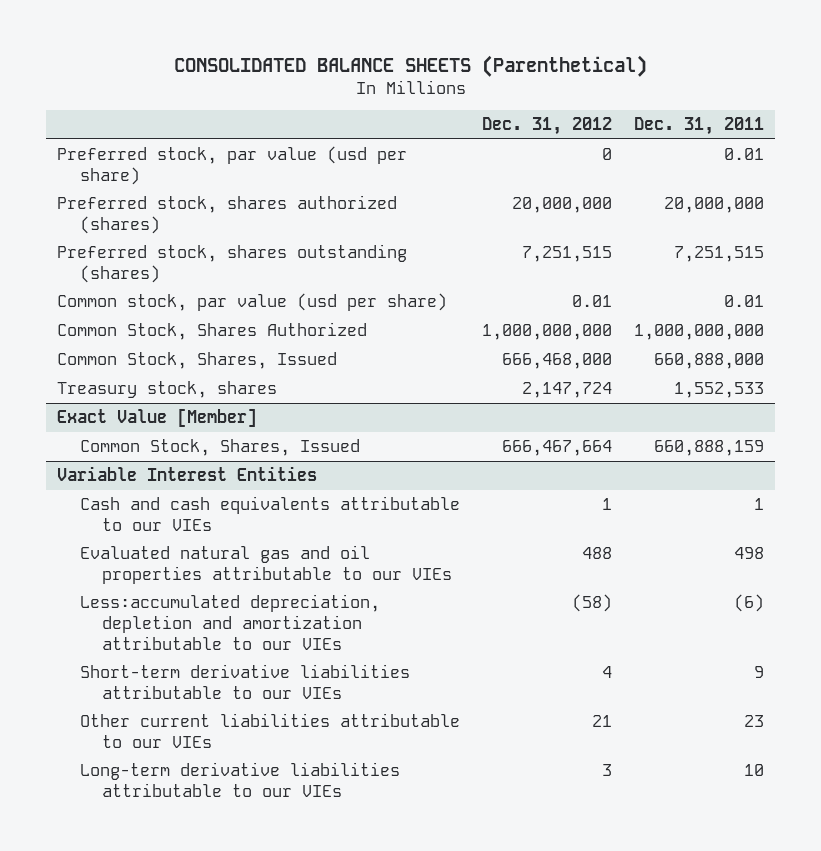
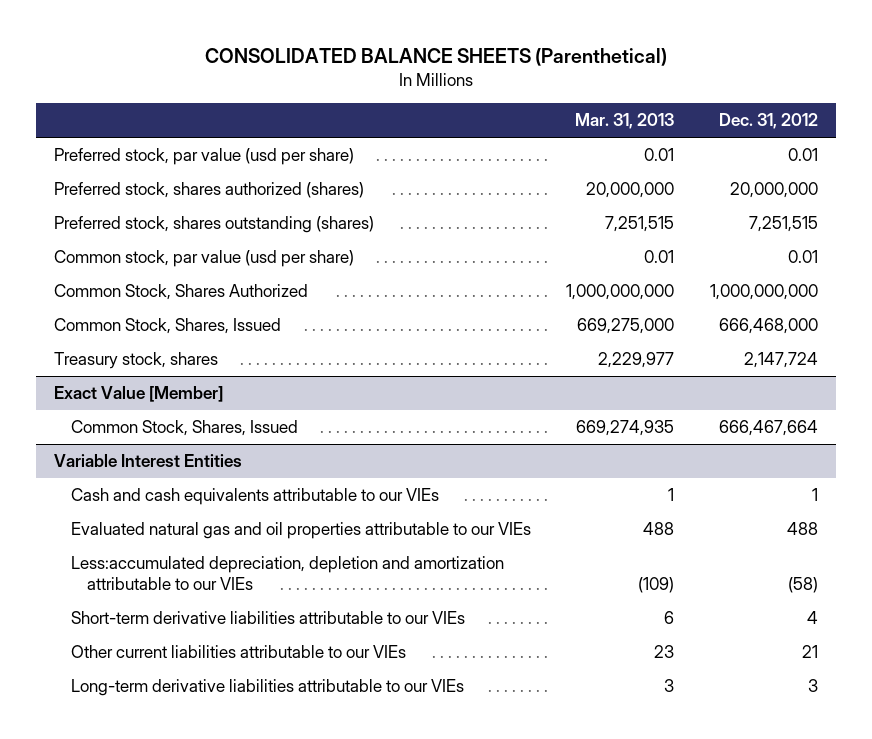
[633,117,764,136] Dec. 31, 2011 -> none
none -> [575,113,675,130] Mar. 31, 2013
[601,148,612,161] 0 -> [787,148,818,162] 0.01

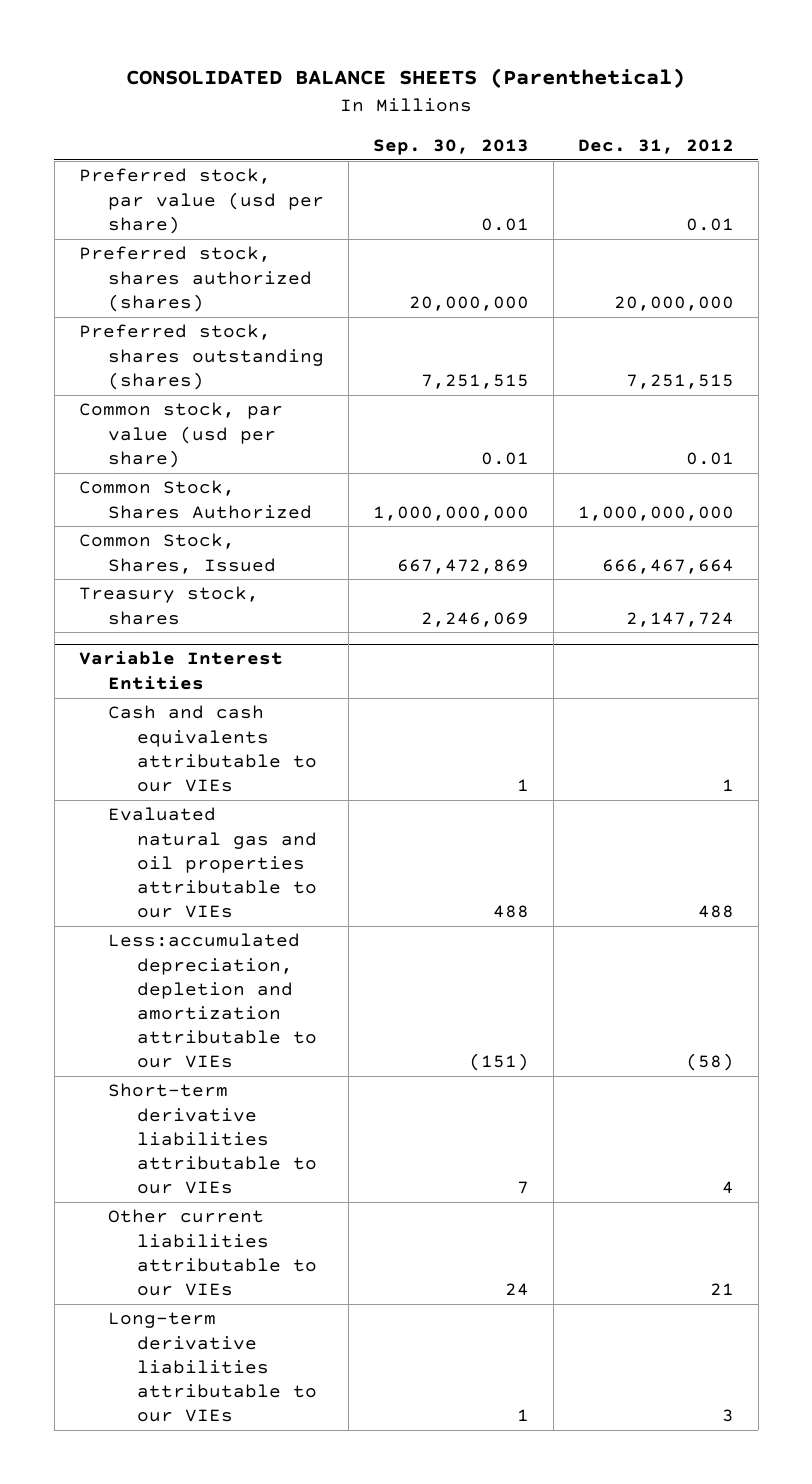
[575,113,675,130] Mar. 31, 2013 -> none
none -> [372,138,529,155] Sep. 30, 2013
[54,318,282,335] Common Stock, Shares, Issued -> none
[54,386,224,403] Exact Value [Member] -> none
[54,352,219,370] Treasury stock, shares -> [78,586,259,625] Treasury stock, shares

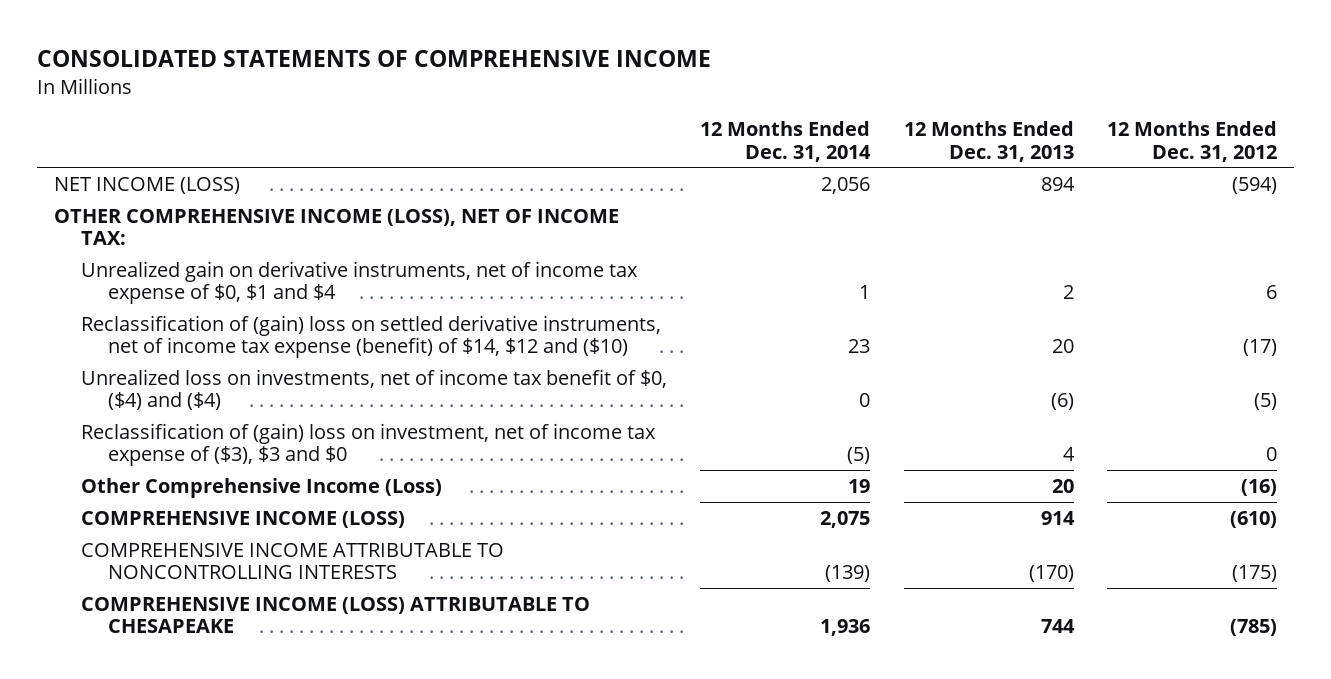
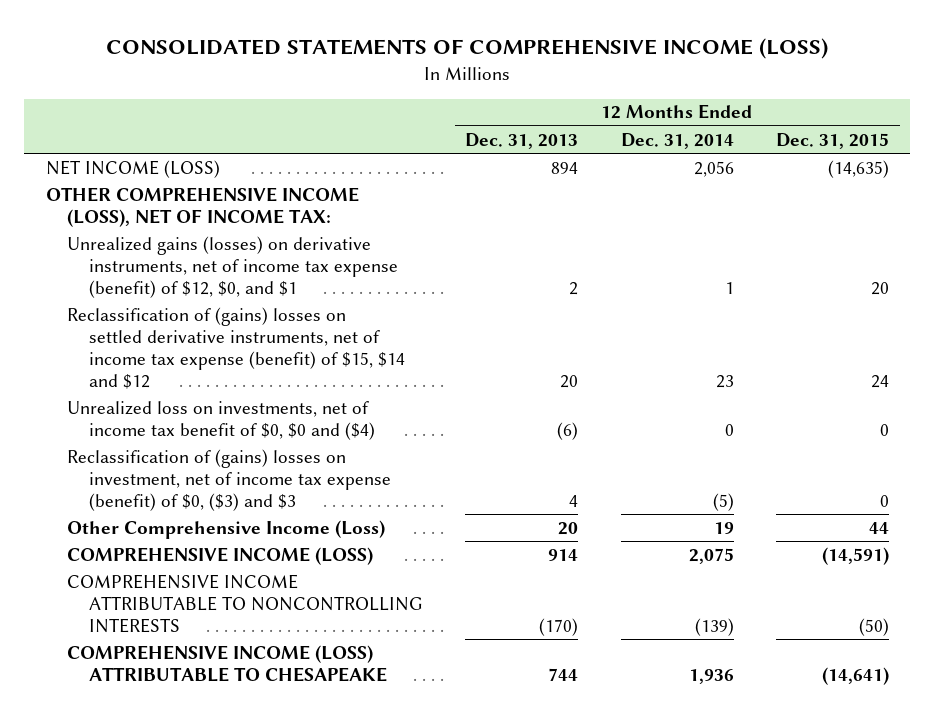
[37,50,712,68] CONSOLIDATED STATEMENTS OF COMPREHENSIVE INCOME -> [106,37,829,59] CONSOLIDATED STATEMENTS OF COMPREHENSIVE INCOME (LOSS)
[1107,121,1278,162] 12 Months Ended Dec. 31, 2012 -> none
none -> [776,132,890,149] Dec. 31, 2015
[80,260,638,305] Unrealized gain on derivative instruments, net of income tax expense of $0, $1 and $4 -> [67,235,398,298] Unrealized gains (losses) on derivative instruments, net of income tax expense (benefit) of $12, $0, and $1
[80,314,661,359] Reclassification of (gain) loss on settled derivative instruments, net of income tax expense (benefit) of $14, $12 and ($10) -> [67,306,405,389] Reclassification of (gains) losses on settled derivative instruments, net of income tax expense (benefit) of $15, $14 and $12
[80,368,667,411] Unrealized loss on investments, net of income tax benefit of $0, ($4) and ($4) -> [67,400,375,440] Unrealized loss on investments, net of income tax benefit of $0, $0 and ($4)
[80,422,656,467] Reclassification of (gain) loss on investment, net of income tax expense of ($3), $3 and $0 -> [67,448,391,511] Reclassification of (gains) losses on investment, net of income tax expense (benefit) of $0, ($3) and $3

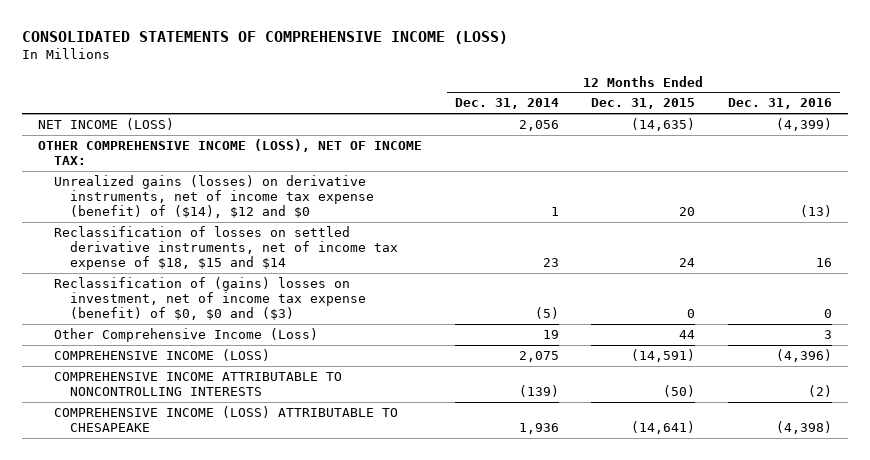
[465,132,579,149] Dec. 31, 2013 -> none
none -> [727,98,832,110] Dec. 31, 2016
[67,400,375,440] Unrealized loss on investments, net of income tax benefit of $0, $0 and ($4) -> none
[67,235,398,298] Unrealized gains (losses) on derivative instruments, net of income tax expense (benefit) of $12, $0, and $1 -> [53,175,374,218] Unrealized gains (losses) on derivative instruments, net of income tax expense (benefit) of ($14), $12 and $0
[67,306,405,389] Reclassification of (gains) losses on settled derivative instruments, net of income tax expense (benefit) of $15, $14 and $12 -> [53,226,398,270] Reclassification of losses on settled derivative instruments, net of income tax expense of $18, $15 and $14
[67,448,391,511] Reclassification of (gains) losses on investment, net of income tax expense (benefit) of $0, ($3) and $3 -> [53,277,366,320] Reclassification of (gains) losses on investment, net of income tax expense (benefit) of $0, $0 and ($3)

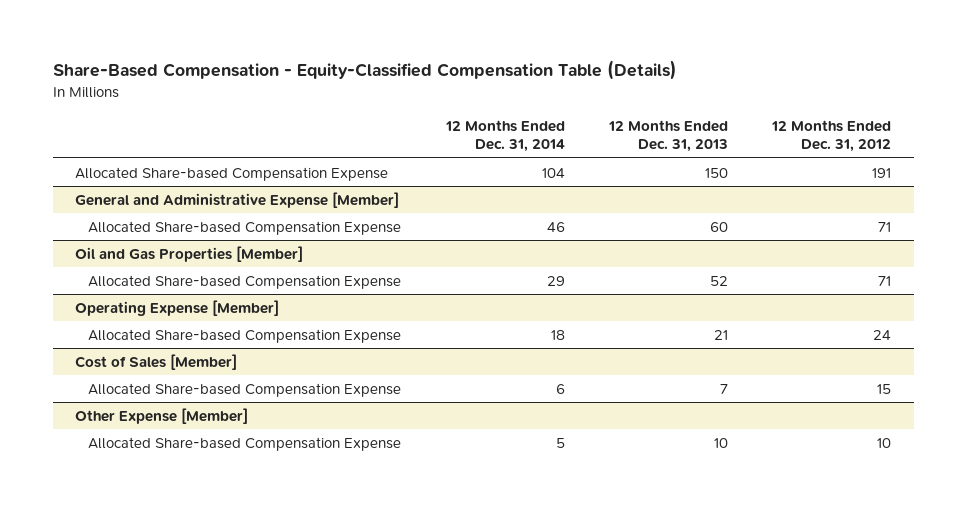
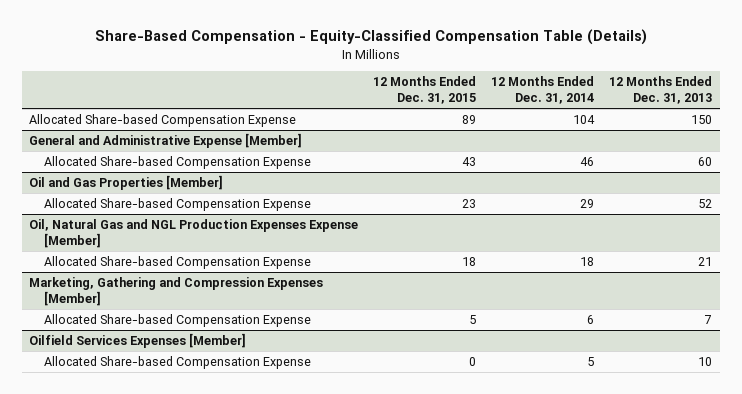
[771,119,892,153] 12 Months Ended Dec. 31, 2012 -> none
none -> [373,76,477,105] 12 Months Ended Dec. 31, 2015
[75,299,280,316] Operating Expense [Member] -> [29,219,359,249] Oil, Natural Gas and NGL Production Expenses Expense [Member]
[75,353,238,370] Cost of Sales [Member] -> [29,277,324,307] Marketing, Gathering and Compression Expenses [Member]
[75,407,249,424] Other Expense [Member] -> [29,333,247,349] Oilfield Services Expenses [Member]

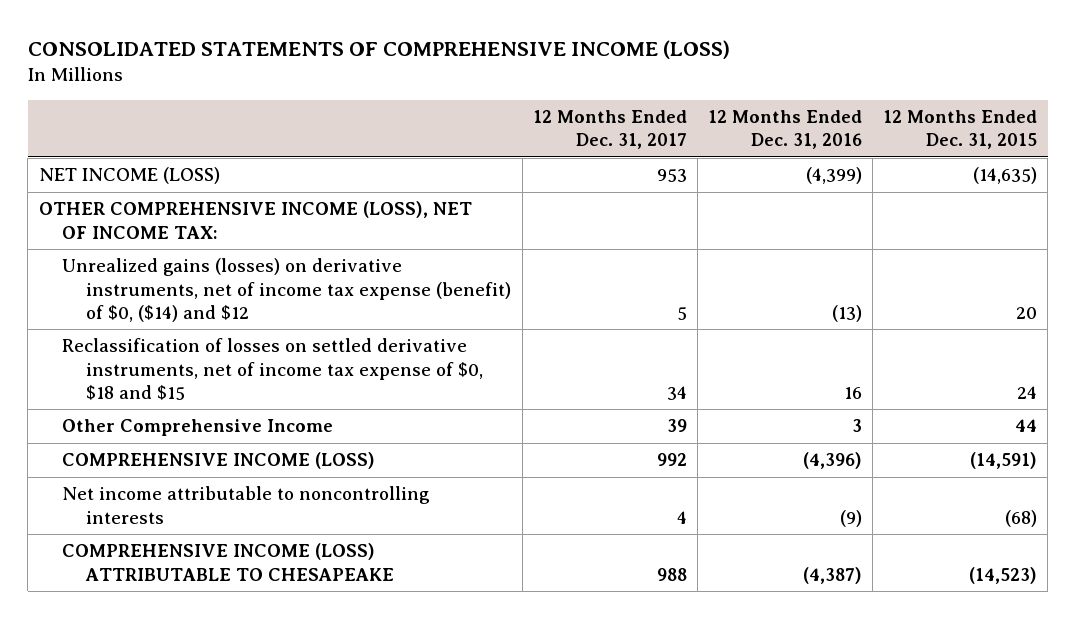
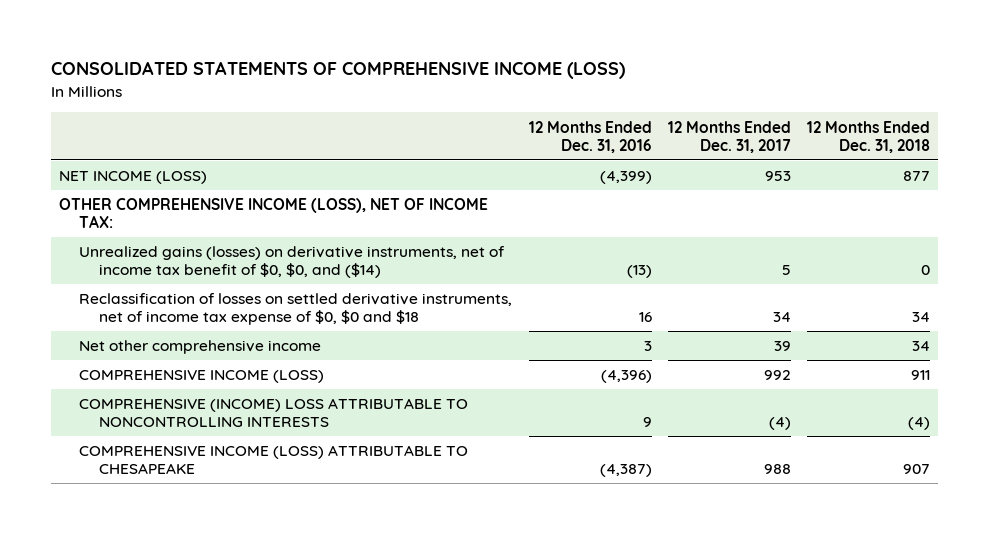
[883,109,1038,150] 12 Months Ended Dec. 31, 2015 -> none
none -> [807,120,931,153] 12 Months Ended Dec. 31, 2018
[62,258,512,322] Unrealized gains (losses) on derivative instruments, net of income tax expense (benefit) of $0, ($14) and $12 -> [79,246,506,279] Unrealized gains (losses) on derivative instruments, net of income tax benefit of $0, $0, and ($14)
[62,338,484,400] Reclassification of losses on settled derivative instruments, net of income tax expense of $0, $18 and $15 -> [79,293,513,326] Reclassification of losses on settled derivative instruments, net of income tax expense of $0, $0 and $18
[62,419,334,437] Other Comprehensive Income -> [79,340,322,355] Net other comprehensive income
[62,486,431,524] Net income attributable to noncontrolling interests -> [79,398,469,428] COMPREHENSIVE (INCOME) LOSS ATTRIBUTABLE TO NONCONTROLLING INTERESTS
[676,510,687,524] 4 -> [768,417,791,431] (4)
[839,509,862,527] (9) -> [642,417,652,428] 9

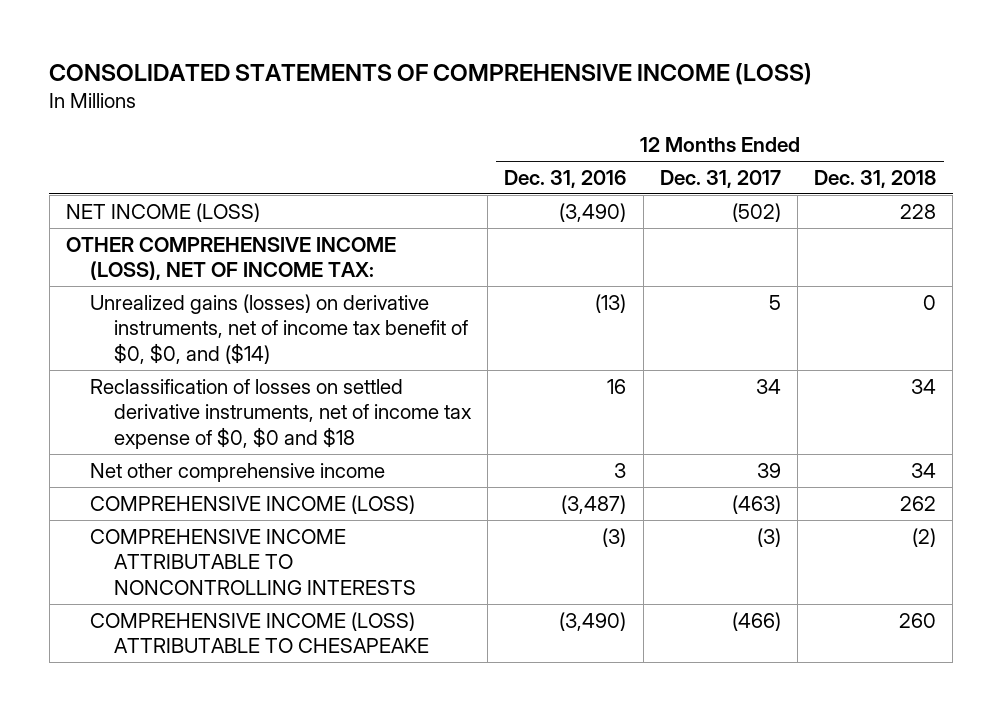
[599,171,652,185] (4,399) -> [559,202,627,222] (3,490)
[764,171,791,182] 953 -> [731,202,781,222] (502)
[903,171,931,182] 877 -> [900,203,937,219] 228
[600,370,652,384] (4,396) -> [561,494,627,514] (3,487)
[763,370,791,381] 992 -> [731,494,781,514] (463)
[911,370,931,381] 911 -> [900,495,937,511] 262
[79,398,469,428] COMPREHENSIVE (INCOME) LOSS ATTRIBUTABLE TO NONCONTROLLING INTERESTS -> [89,528,416,596] COMPREHENSIVE INCOME ATTRIBUTABLE TO NONCONTROLLING INTERESTS
[642,417,652,428] 9 -> [602,527,627,547] (3)
[768,417,791,431] (4) -> [756,527,781,547] (3)
[908,417,931,431] (4) -> [912,527,937,547] (2)
[599,464,652,478] (4,387) -> [559,611,627,631] (3,490)
[763,464,791,475] 988 -> [731,611,781,631] (466)
[903,464,931,475] 907 -> [899,612,937,628] 260

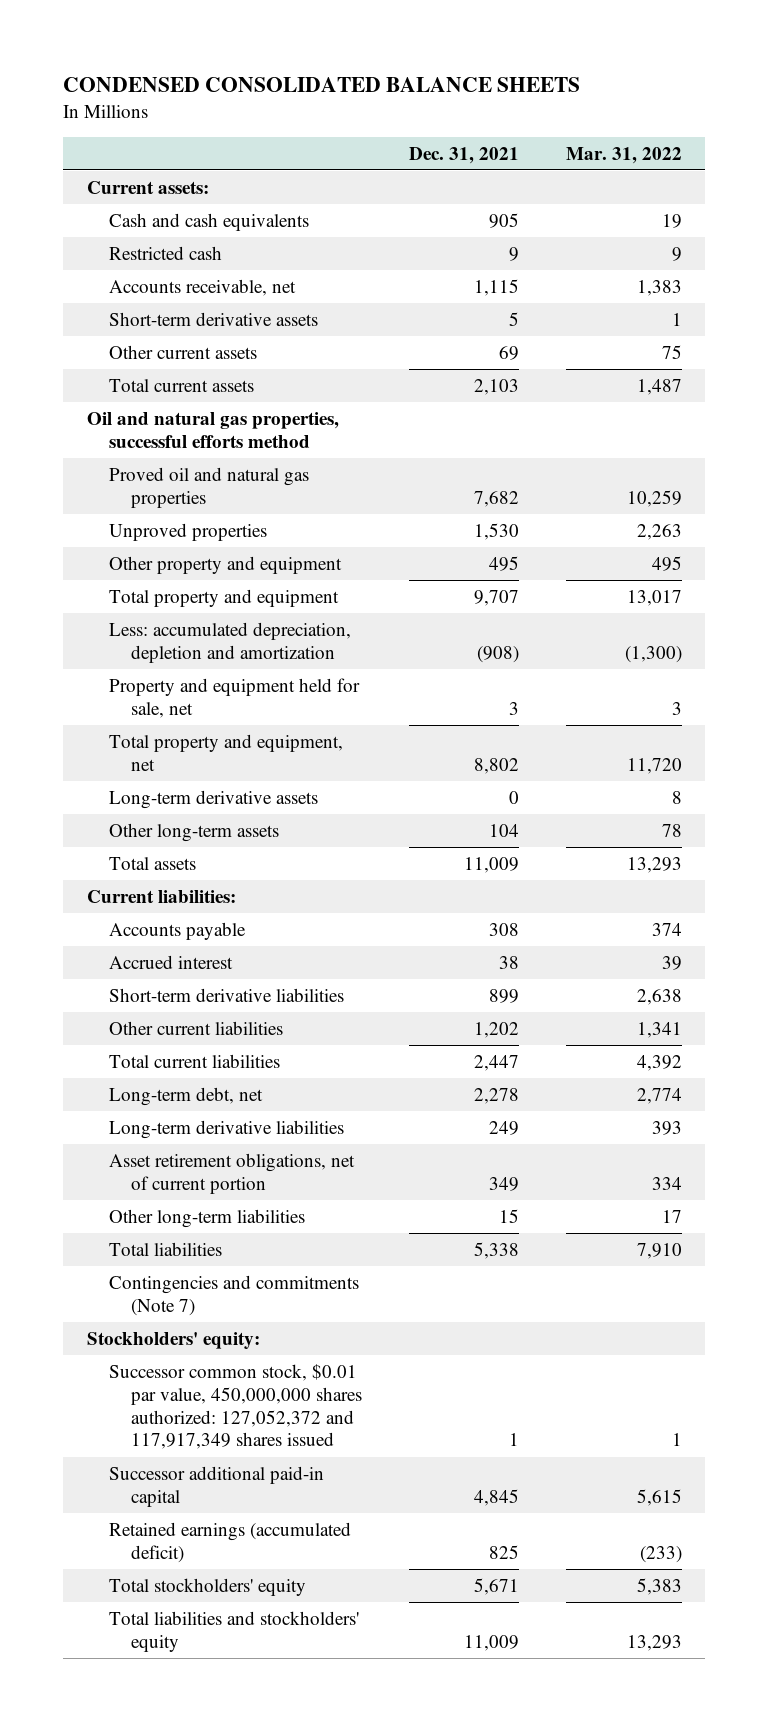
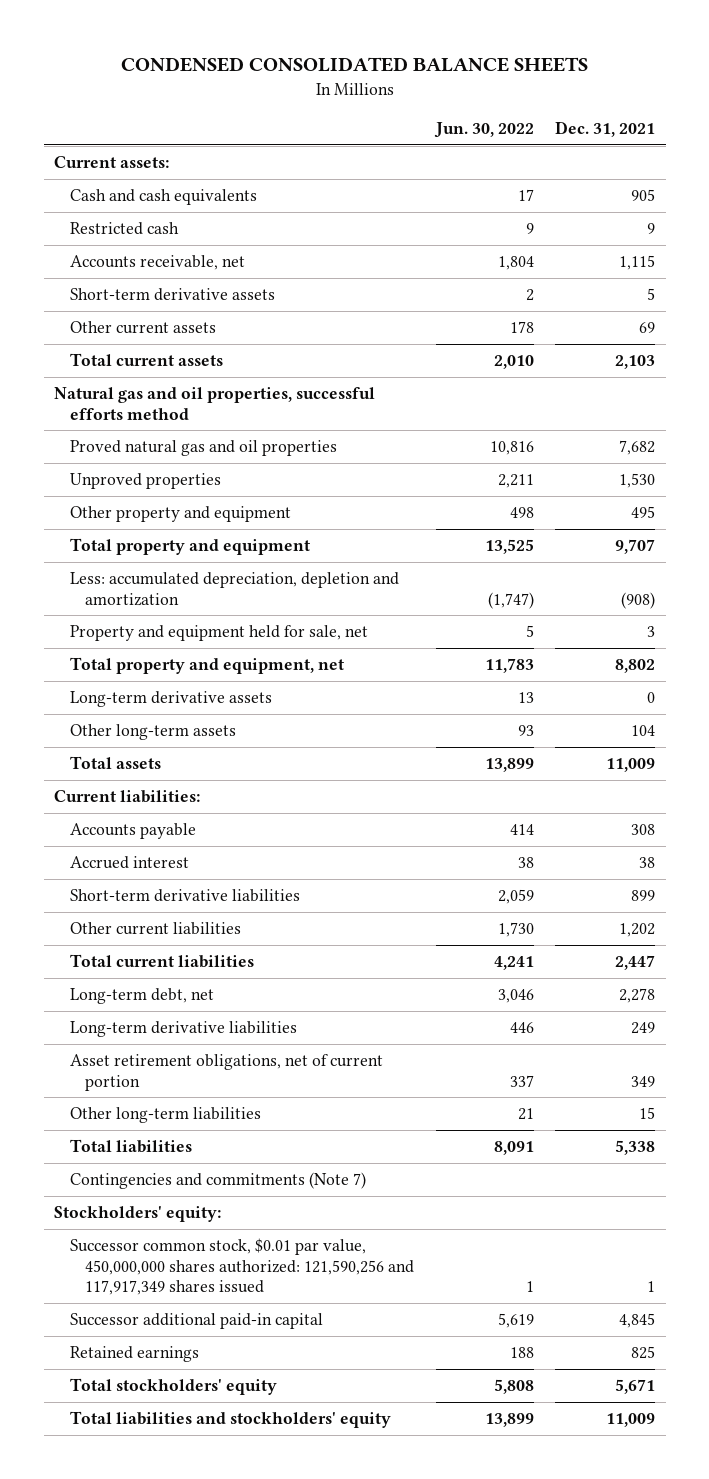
[565,146,682,164] Mar. 31, 2022 -> none
none -> [433,122,534,139] Jun. 30, 2022
[86,411,339,448] Oil and natural gas properties, successful efforts method -> [54,387,376,420] Natural gas and oil properties, successful efforts method
[108,466,309,508] Proved oil and natural gas properties -> [69,440,337,457] Proved natural gas and oil properties
[108,1363,363,1450] Successor common stock, $0.01 par value, 450,000,000 shares authorized: 127,052,372 and 117,917,349 shares issued -> [69,1238,415,1295] Successor common stock, $0.01 par value, 450,000,000 shares authorized: 121,590,256 and 117,917,349 shares issued
[108,1521,351,1563] Retained earnings (accumulated deficit) -> [69,1346,199,1363] Retained earnings

